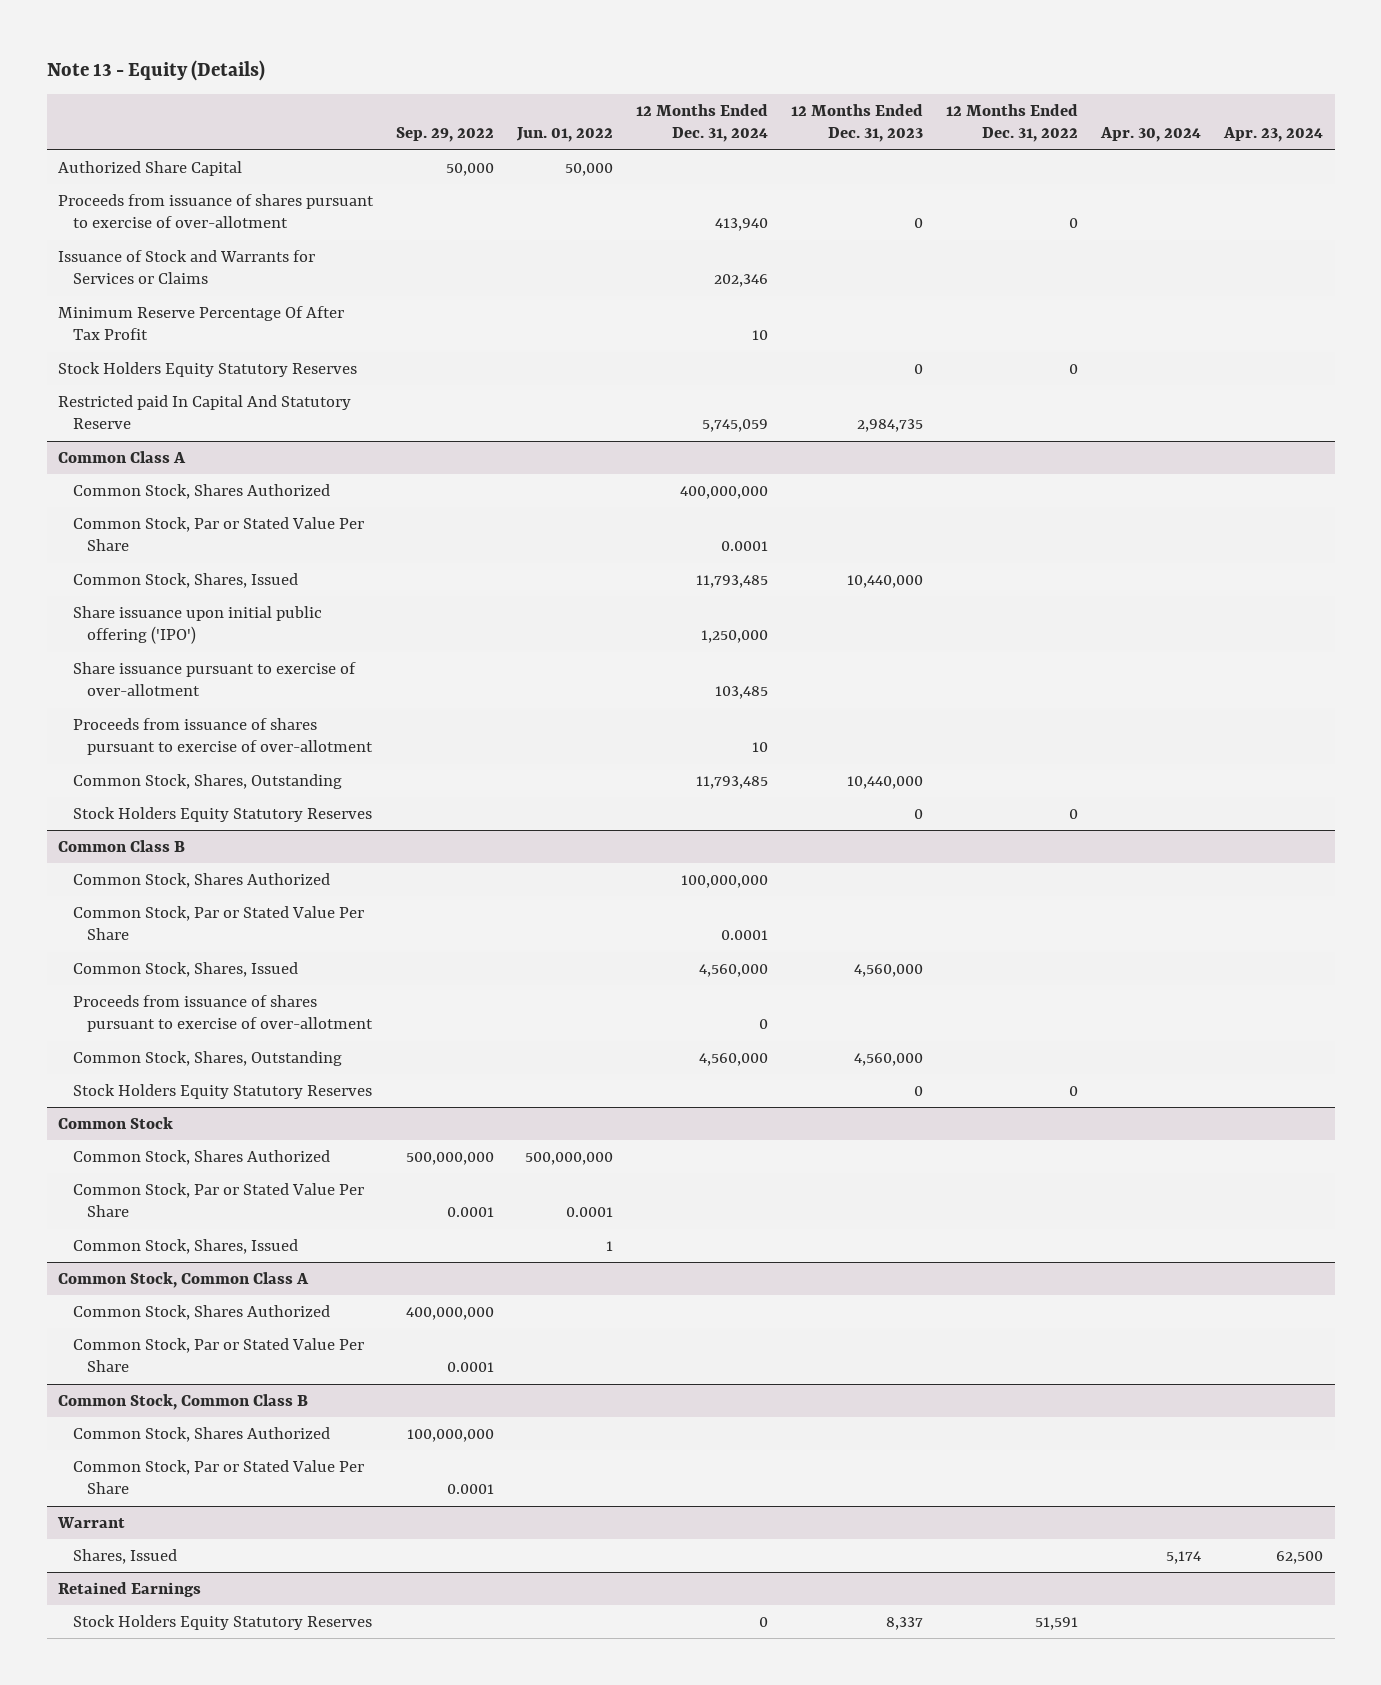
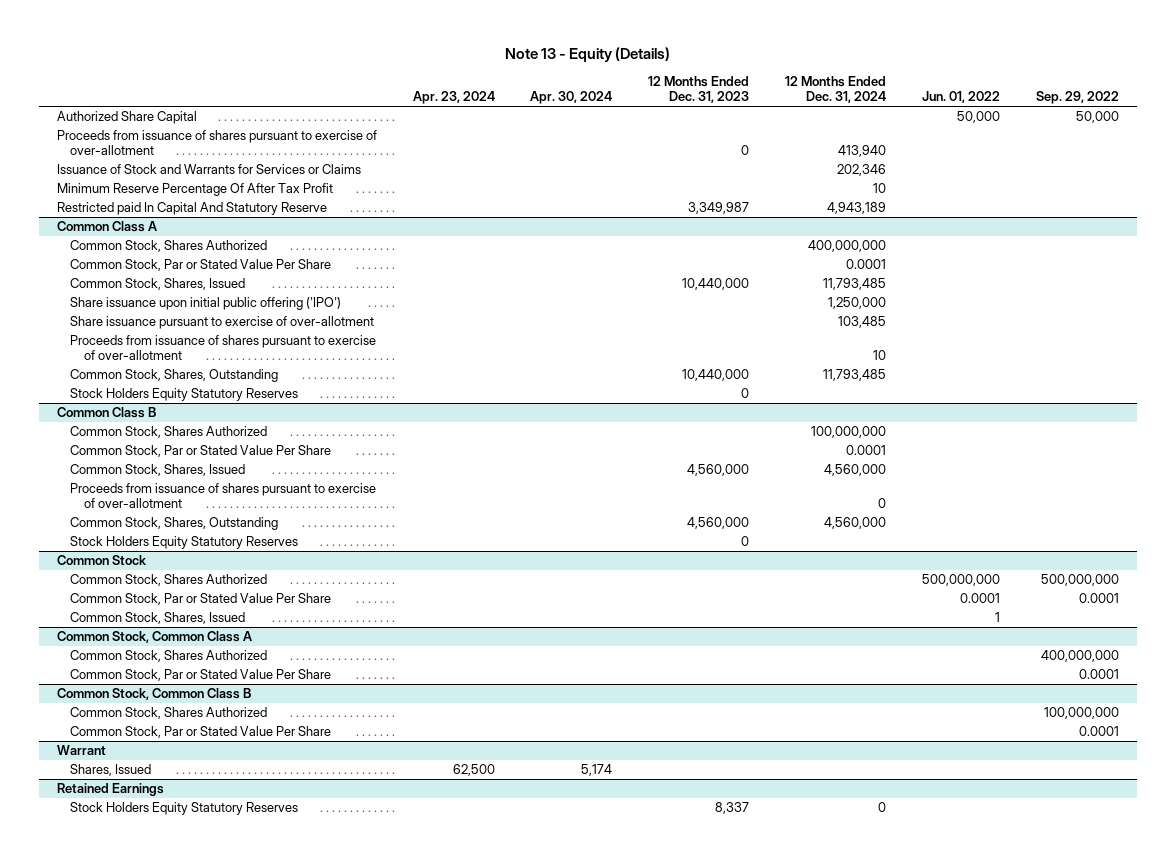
[946,104,1079,143] 12 Months Ended Dec. 31, 2022 -> none
[58,361,358,377] Stock Holders Equity Statutory Reserves -> none
[702,419,769,433] 5,745,059 -> [827,202,887,215] 4,943,189
[857,419,924,433] 2,984,735 -> [688,202,750,215] 3,349,987

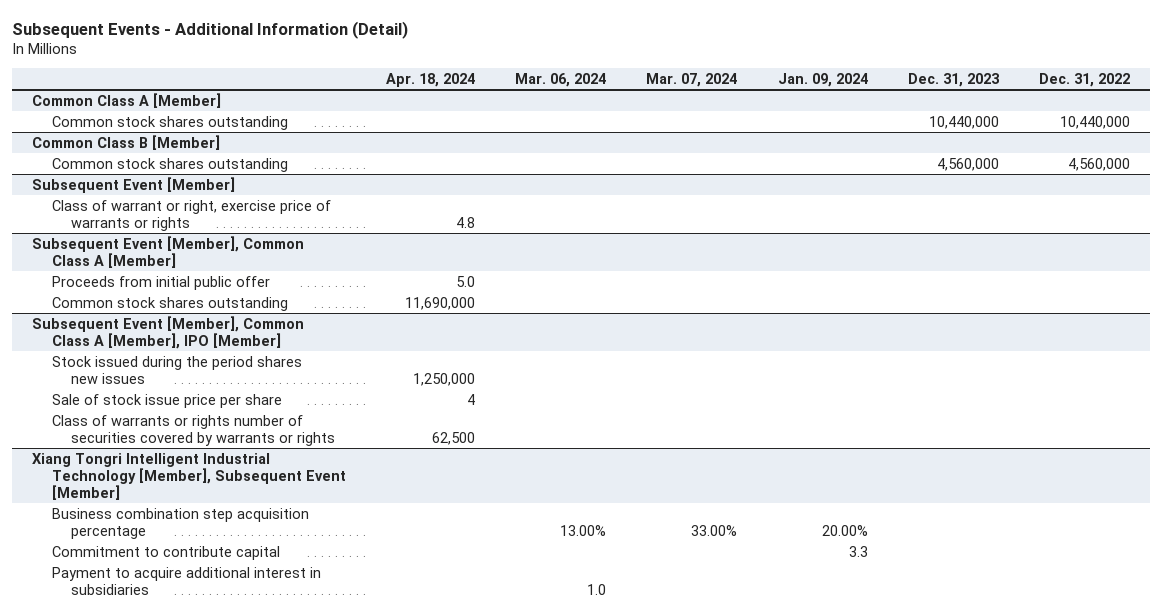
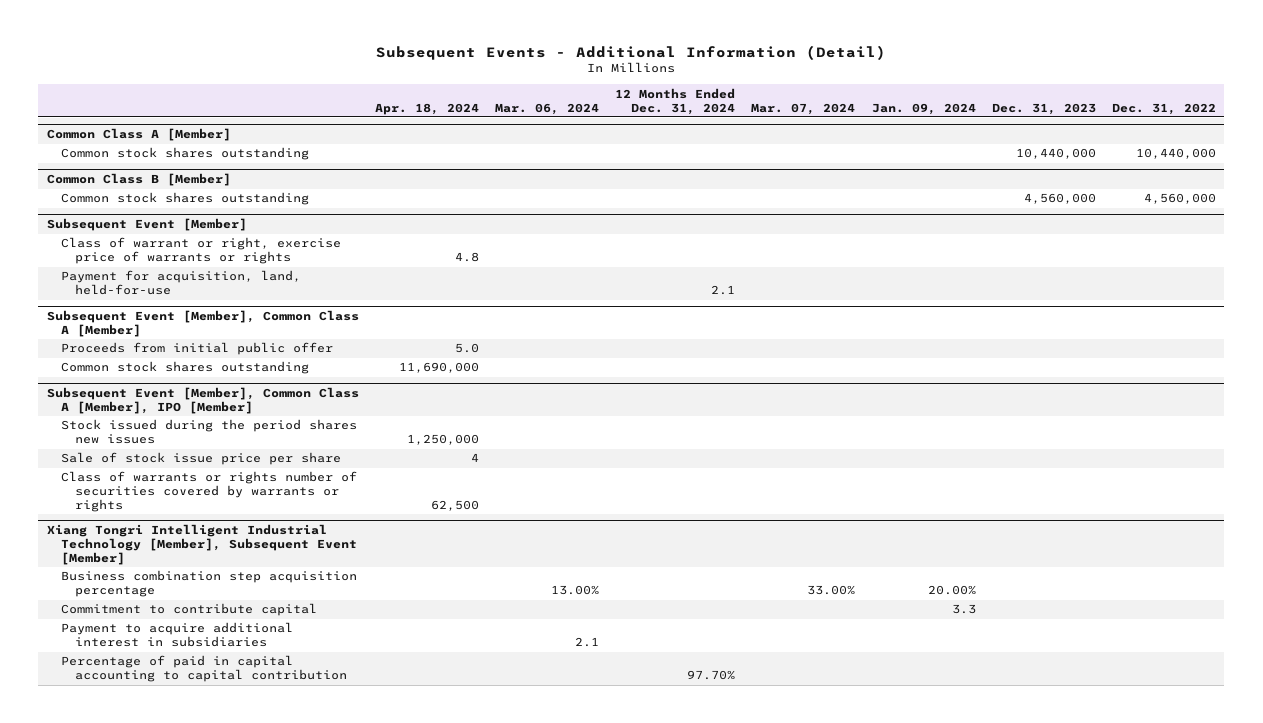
none -> [615,87,736,115] 12 Months Ended Dec. 31, 2024
none -> [60,270,301,296] Payment for acquisition, land, held-for-use
[587,583,607,595] 1.0 -> [575,637,600,648] 2.1
none -> [60,655,348,683] Percentage of paid in capital accounting to capital contribution

